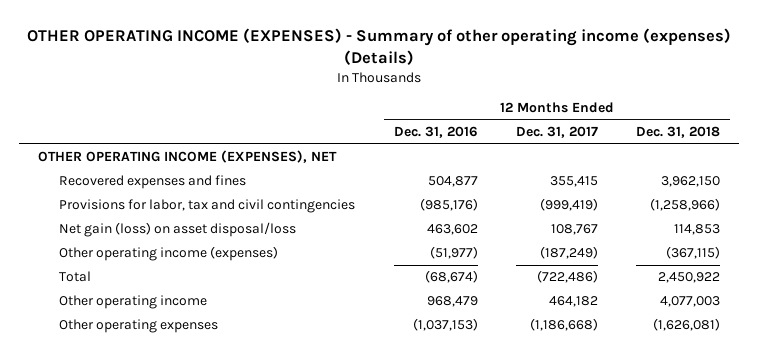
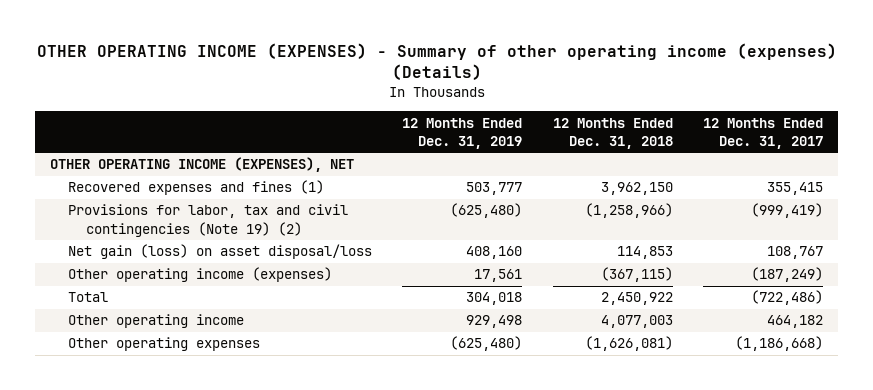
[393,126,478,139] Dec. 31, 2016 -> none
none -> [402,117,523,149] 12 Months Ended Dec. 31, 2019
[59,175,247,190] Recovered expenses and fines -> [67,180,324,196] Recovered expenses and fines (1)
[59,199,356,214] Provisions for labor, tax and civil contingencies -> [67,204,348,237] Provisions for labor, tax and civil contingencies (Note 19) (2)

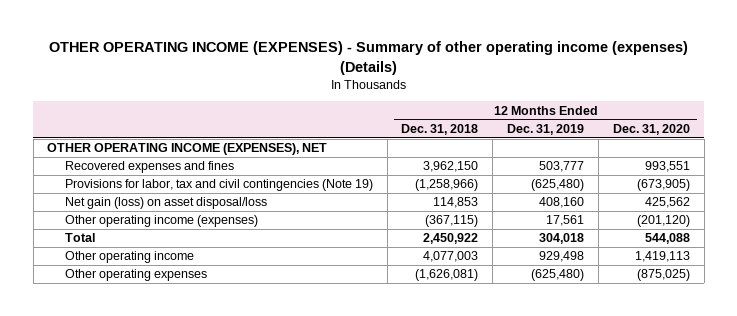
[703,117,824,149] 12 Months Ended Dec. 31, 2017 -> none
none -> [613,124,691,136] Dec. 31, 2020
[67,180,324,196] Recovered expenses and fines (1) -> [64,161,234,174] Recovered expenses and fines
[67,204,348,237] Provisions for labor, tax and civil contingencies (Note 19) (2) -> [64,179,373,192] Provisions for labor, tax and civil contingencies (Note 19)

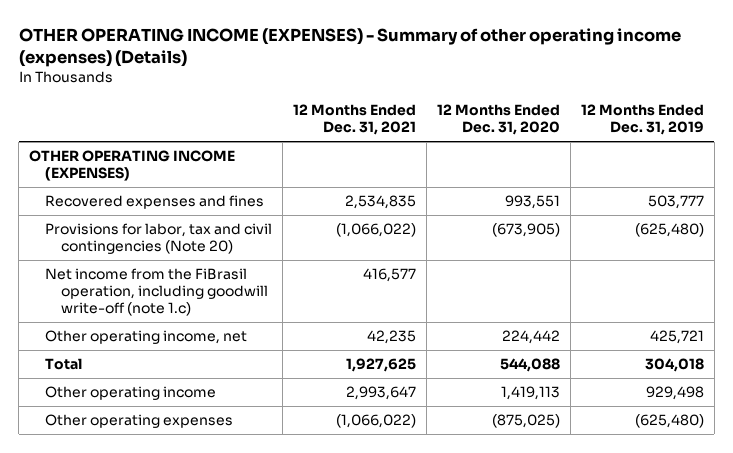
[401,124,479,136] Dec. 31, 2018 -> none
none -> [292,104,416,136] 12 Months Ended Dec. 31, 2021
[47,143,328,156] OTHER OPERATING INCOME (EXPENSES), NET -> [29,150,236,181] OTHER OPERATING INCOME (EXPENSES)
[64,197,267,210] Net gain (loss) on asset disposal/loss -> none
[64,179,373,192] Provisions for labor, tax and civil contingencies (Note 19) -> [45,223,273,254] Provisions for labor, tax and civil contingencies (Note 20)
none -> [45,268,269,316] Net income from the FiBrasil operation, including goodwill write-off (note 1.c)
[64,215,258,228] Other operating income (expenses) -> [45,330,248,345] Other operating income, net
[546,215,585,227] 17,561 -> [649,330,704,345] 425,721
[637,215,691,228] (201,120) -> [501,330,560,345] 224,442

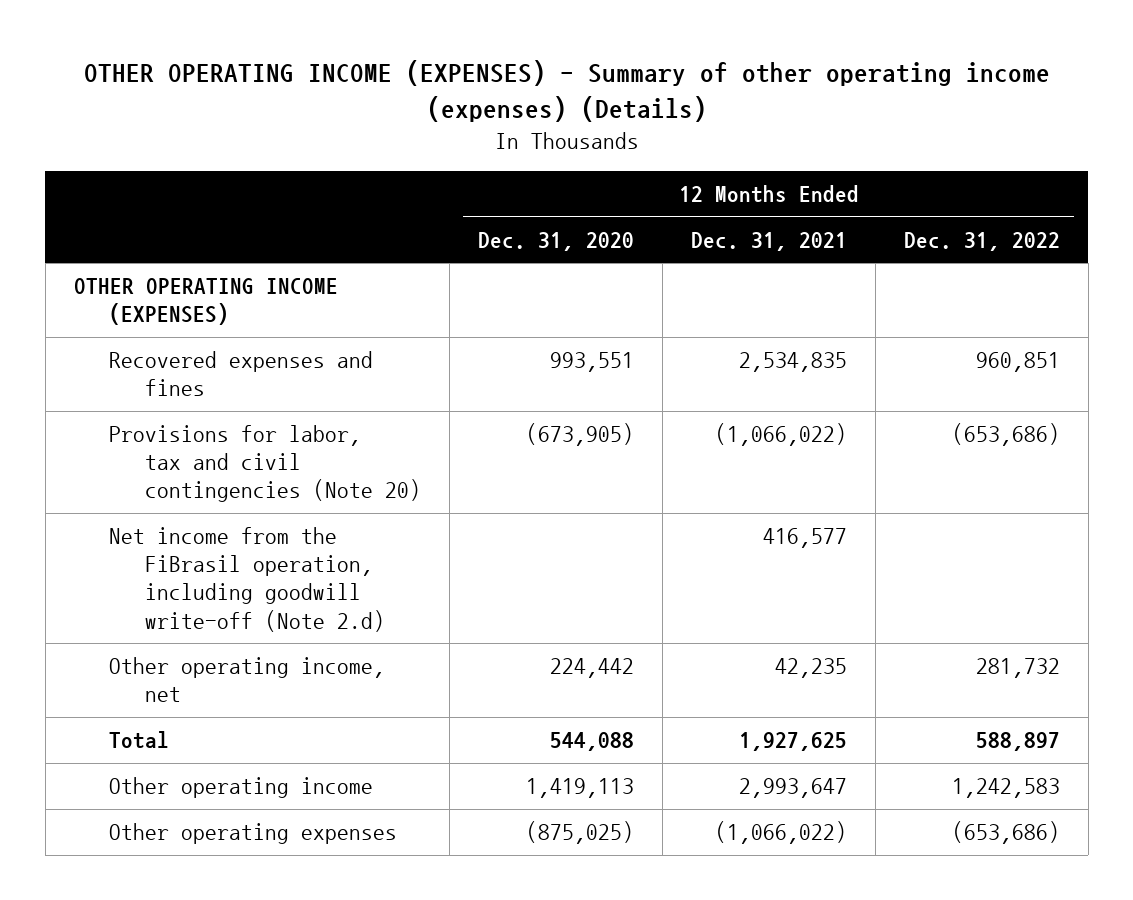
[580,104,704,136] 12 Months Ended Dec. 31, 2019 -> none
none -> [903,231,1060,251] Dec. 31, 2022
[45,268,269,316] Net income from the FiBrasil operation, including goodwill write-off (note 1.c) -> [109,527,385,632] Net income from the FiBrasil operation, including goodwill write-off (Note 2.d)

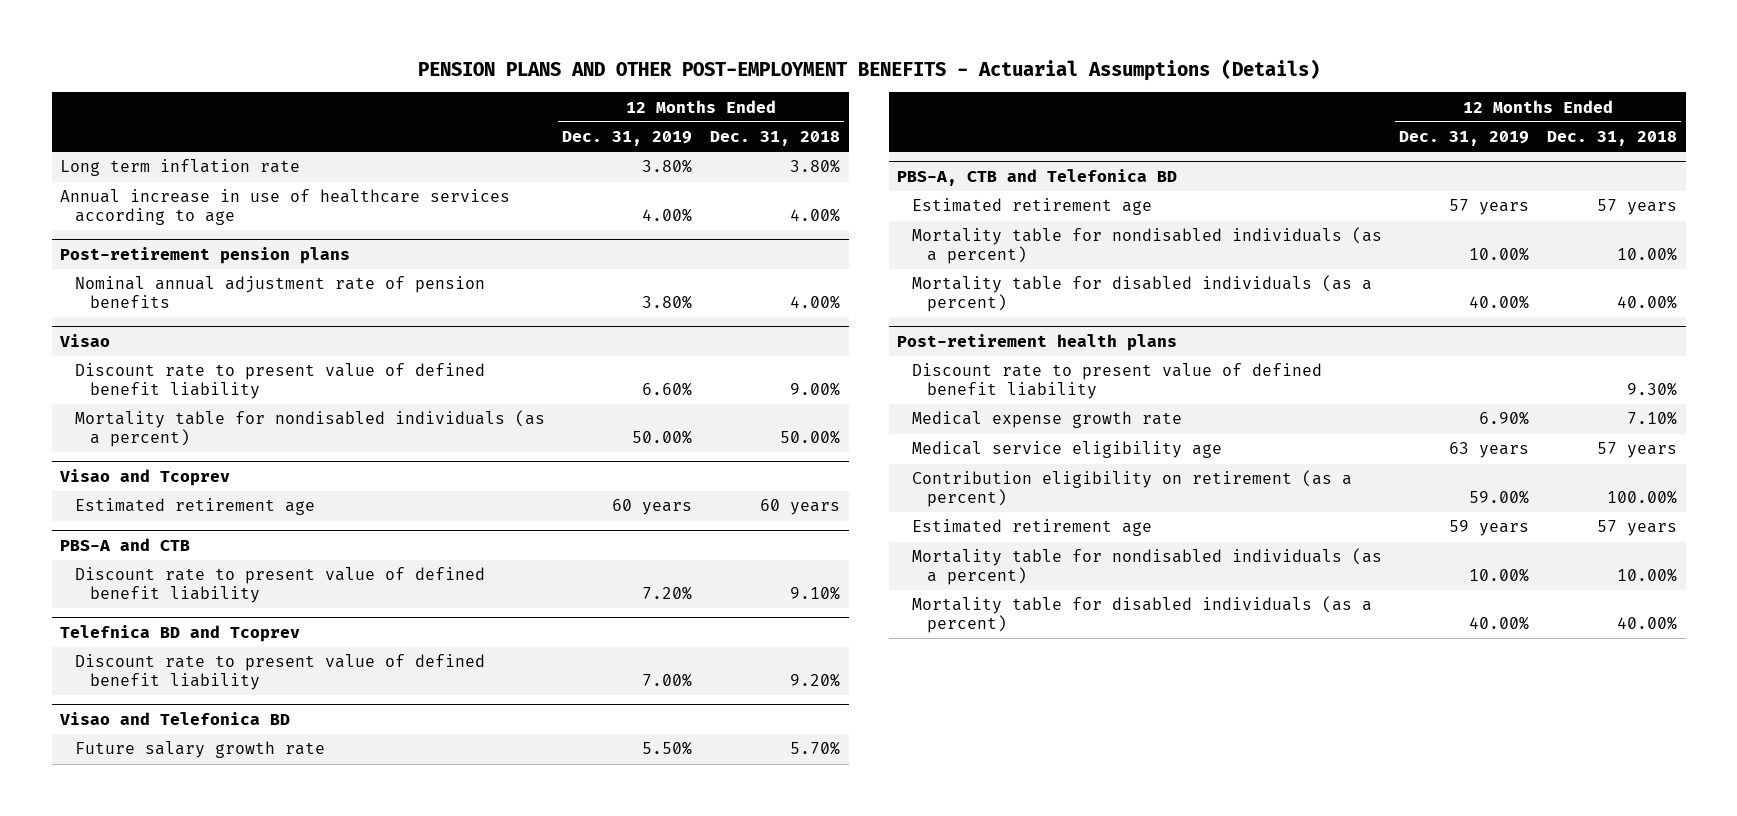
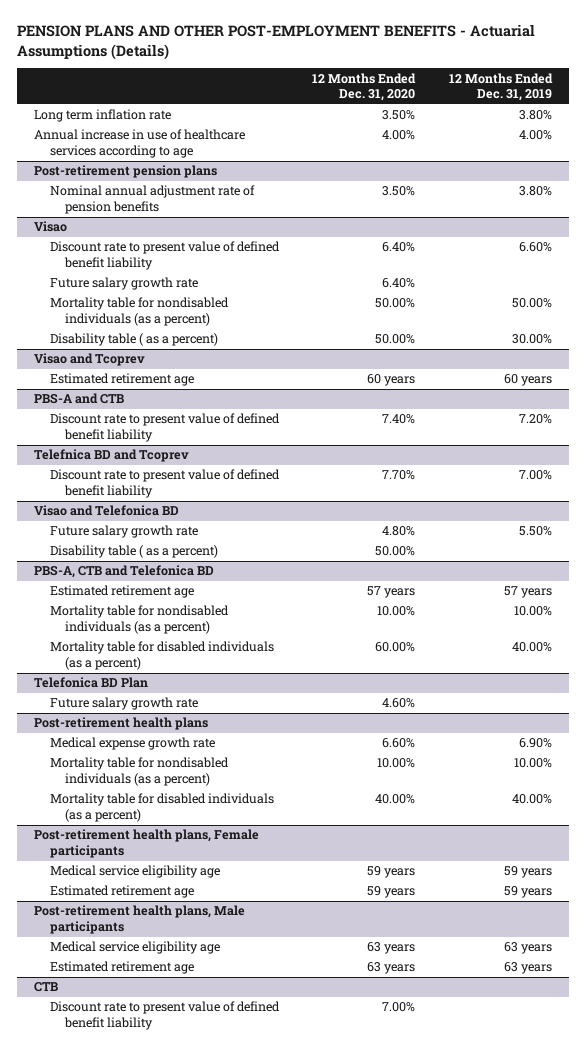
[710,131,841,147] Dec. 31, 2018 -> none
none -> [312,72,417,102] 12 Months Ended Dec. 31, 2020
none -> [49,277,198,291] Future salary growth rate
none -> [49,333,218,347] Disability table ( as a percent)
none -> [49,545,218,559] Disability table ( as a percent)
none -> [33,677,148,689] Telefonica BD Plan
none -> [49,697,198,711] Future salary growth rate
[911,363,1322,400] Discount rate to present value of defined benefit liability -> none
[911,441,1222,459] Medical service eligibility age -> none
[911,470,1352,508] Contribution eligibility on retirement (as a percent) -> none
[911,519,1152,537] Estimated retirement age -> none
none -> [33,829,259,859] Post-retirement health plans, Female participants
none -> [49,865,220,879] Medical service eligibility age
none -> [49,885,194,899] Estimated retirement age
none -> [33,905,245,935] Post-retirement health plans, Male participants
none -> [49,941,220,955] Medical service eligibility age
none -> [49,961,194,975] Estimated retirement age
none -> [33,982,58,993] CTB
none -> [49,1001,280,1031] Discount rate to present value of defined benefit liability

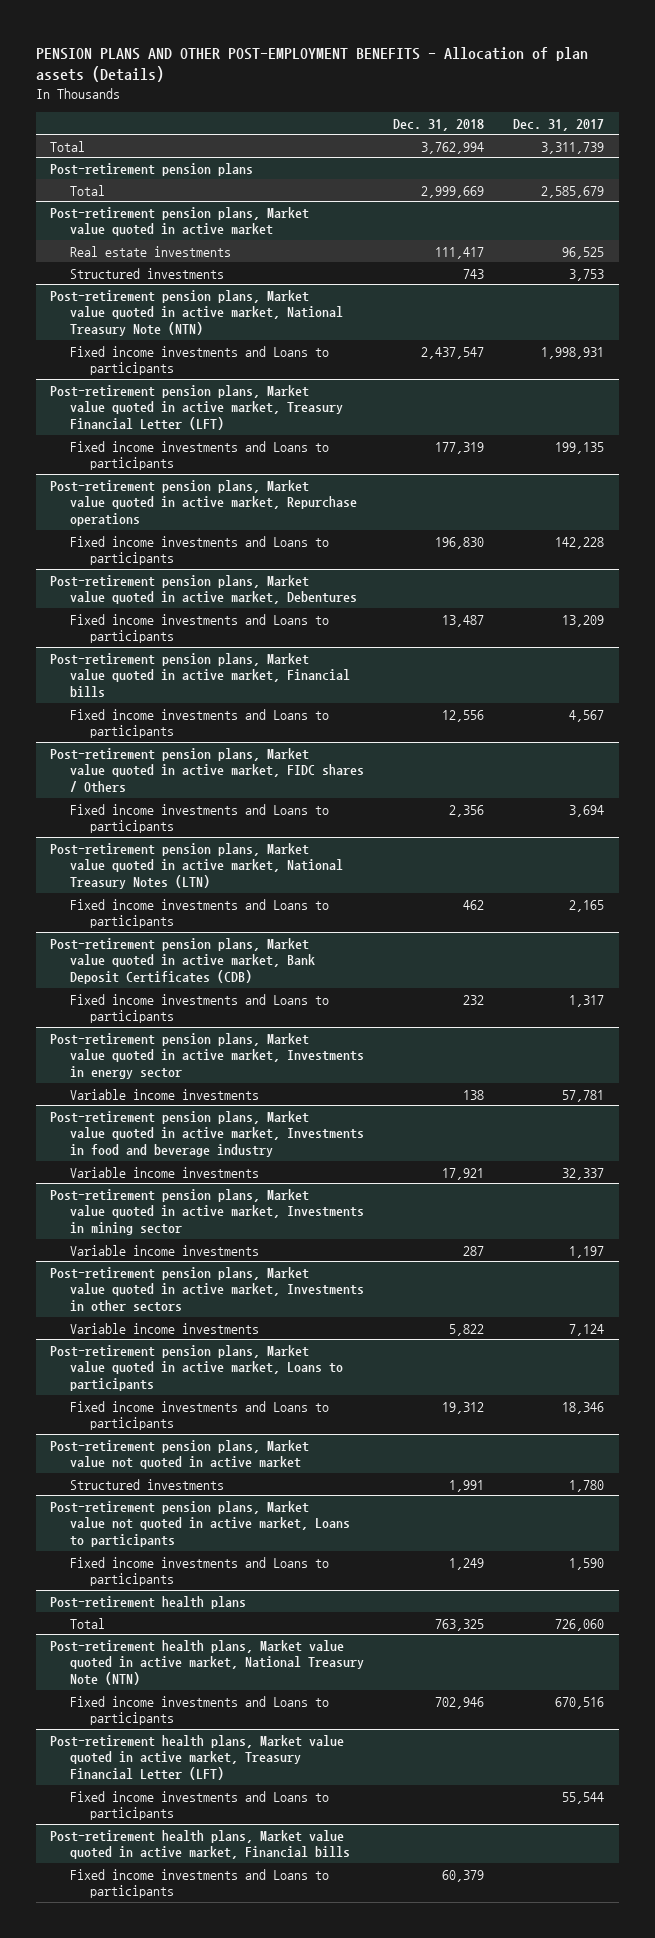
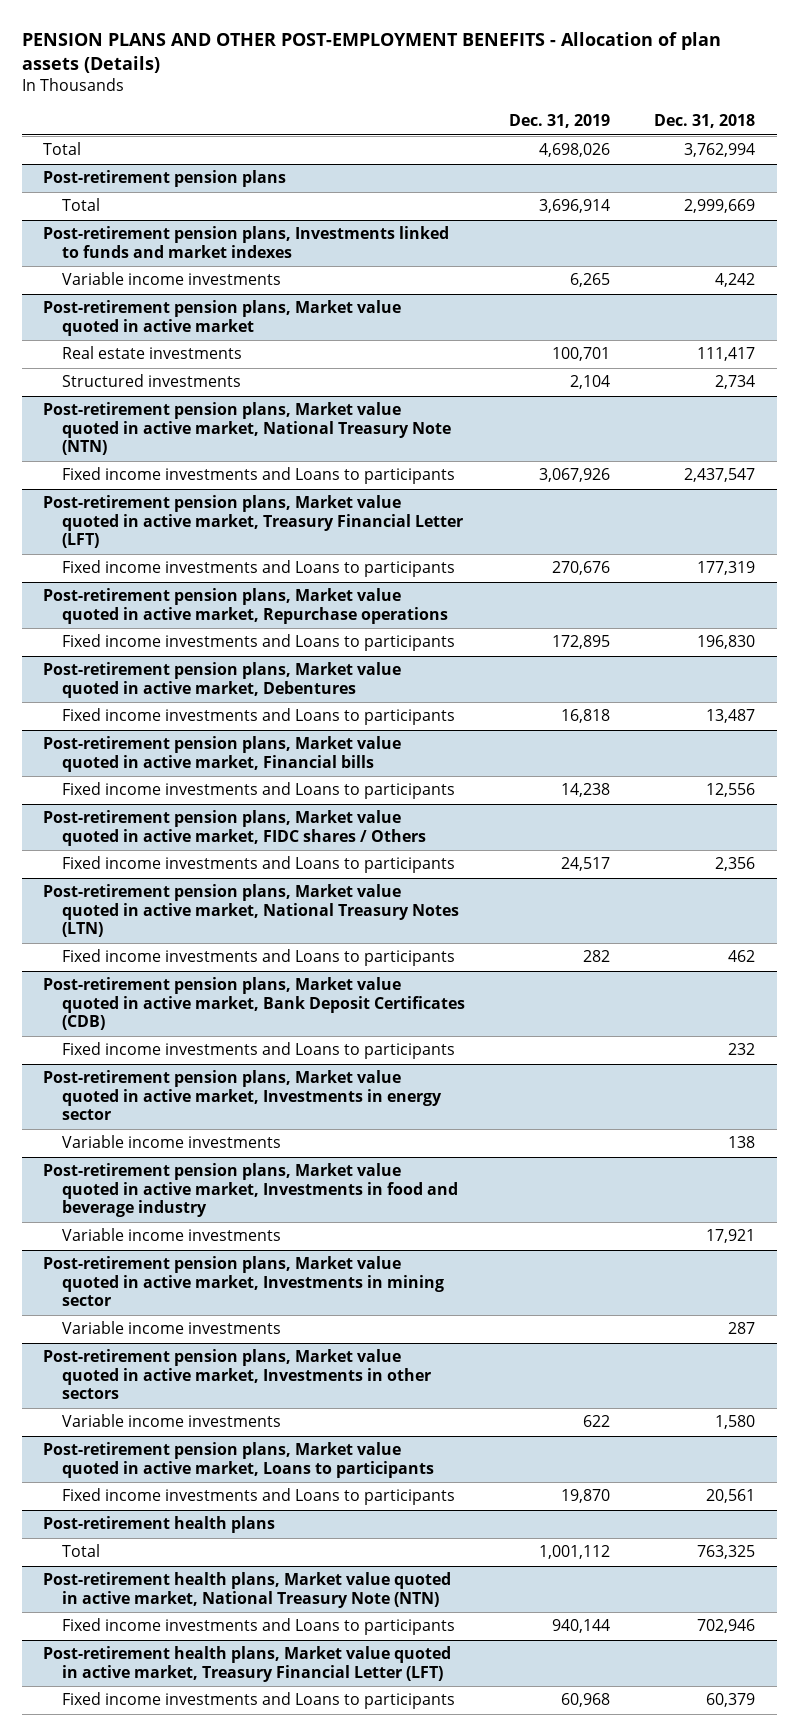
[513,118,605,131] Dec. 31, 2017 -> none
none -> [508,114,610,129] Dec. 31, 2019
none -> [43,226,450,258] Post-retirement pension plans, Investments linked to funds and market indexes
none -> [61,272,281,286] Variable income investments
[463,268,485,279] 743 -> [714,375,755,390] 2,734
[449,1323,485,1336] 5,822 -> [714,1415,755,1430] 1,580
[50,1439,310,1470] Post-retirement pension plans, Market value not quoted in active market -> none
[69,1478,224,1490] Structured investments -> none
[50,1500,350,1547] Post-retirement pension plans, Market value not quoted in active market, Loans to participants -> none
[69,1556,329,1587] Fixed income investments and Loans to participants -> none
[442,1401,485,1414] 19,312 -> [705,1489,755,1504] 20,561
[69,1790,329,1821] Fixed income investments and Loans to participants -> none
[50,1829,350,1860] Post-retirement health plans, Market value quoted in active market, Financial bills -> none

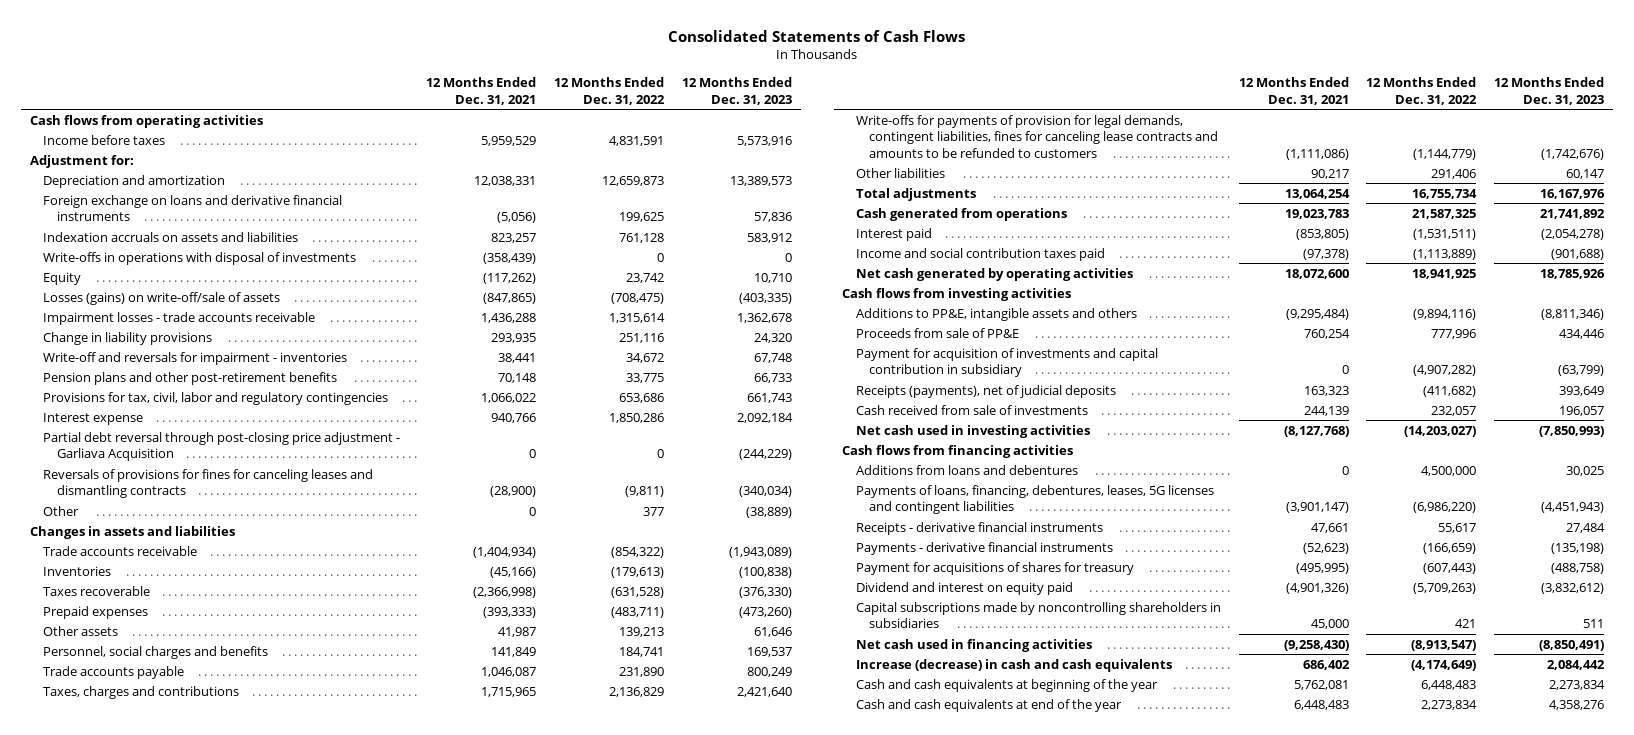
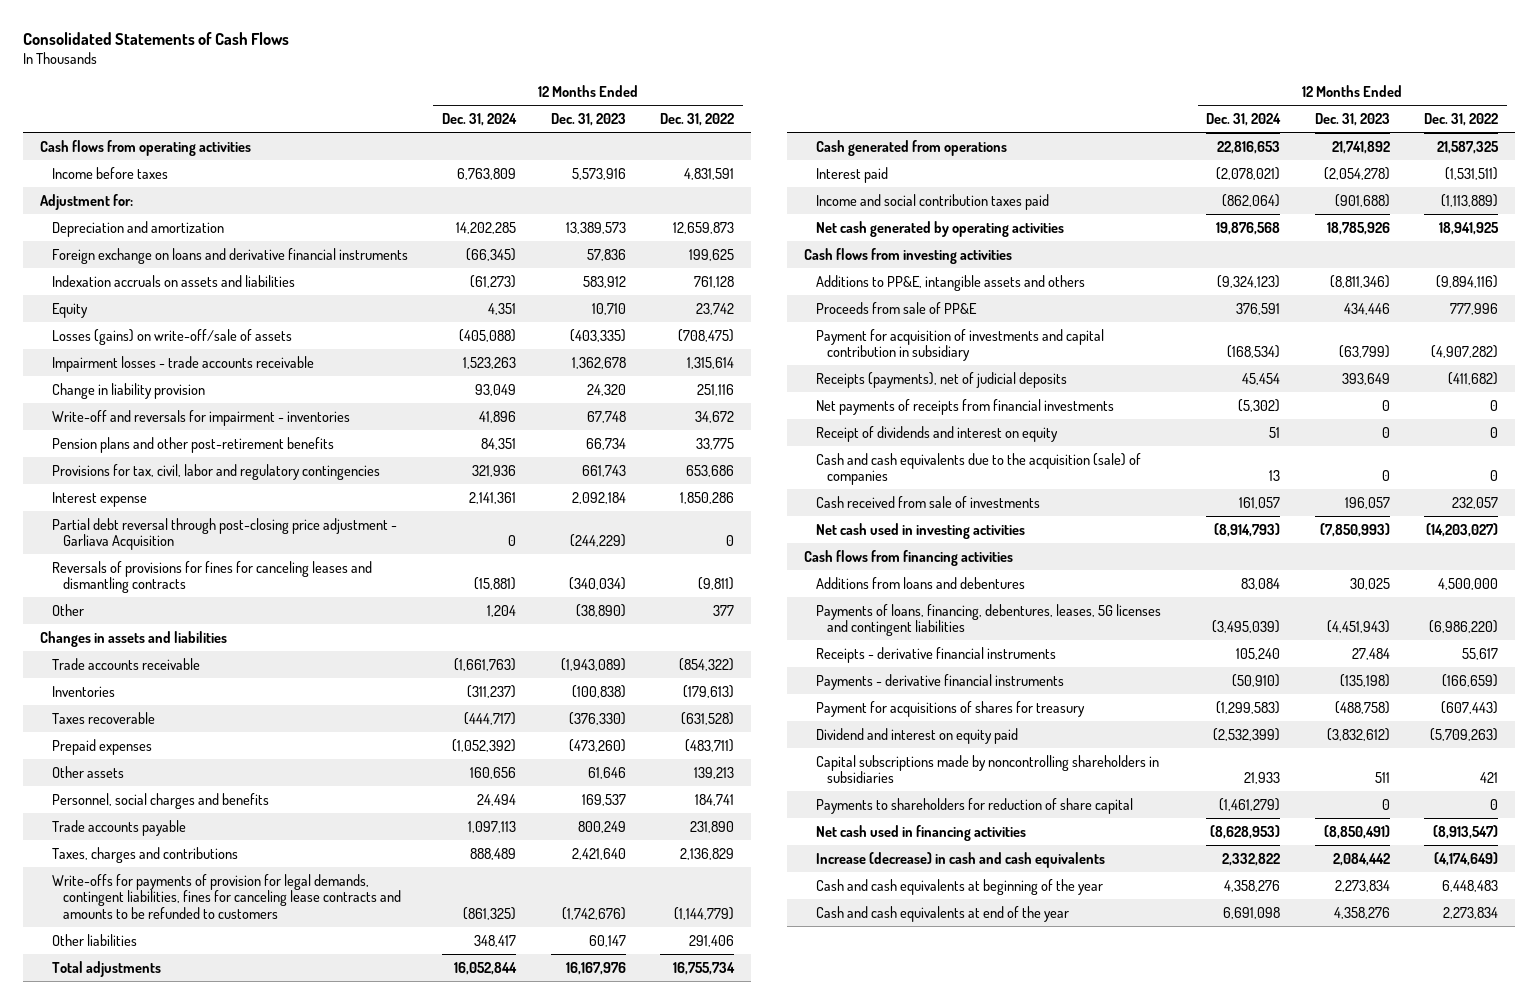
[426,77,537,105] 12 Months Ended Dec. 31, 2021 -> none
none -> [442,113,518,127] Dec. 31, 2024
[43,251,357,265] Write-offs in operations with disposal of investments -> none
[43,331,213,345] Change in liability provisions -> [51,382,205,399] Change in liability provision
[753,372,792,383] 66,733 -> [585,437,626,450] 66,734
[745,506,792,518] (38,889) -> [575,603,626,617] (38,890)
none -> [815,398,1114,415] Net payments of receipts from financial investments
none -> [815,425,1058,442] Receipt of dividends and interest on equity
none -> [815,452,1141,486] Cash and cash equivalents due to the acquisition (sale) of companies
none -> [815,797,1133,814] Payments to shareholders for reduction of share capital

